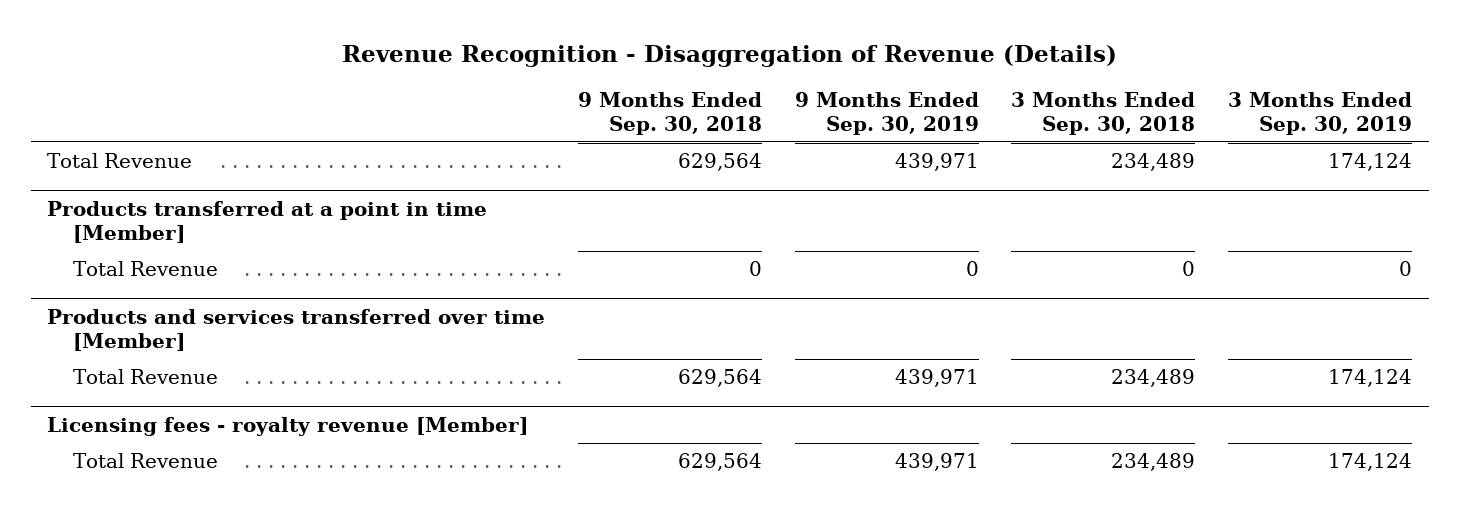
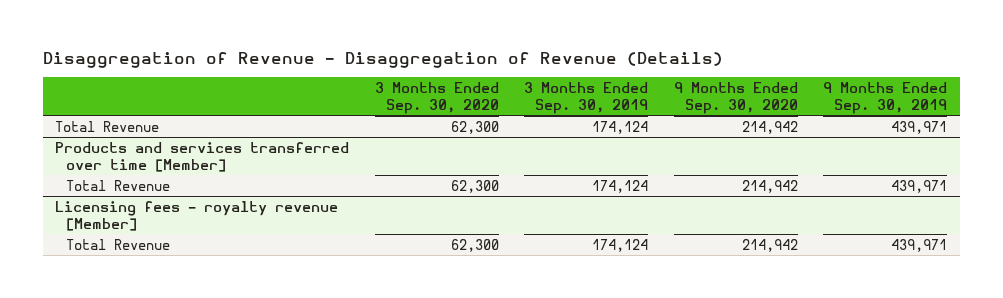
[341,44,1117,67] Revenue Recognition - Disaggregation of Revenue (Details) -> [42,51,723,68] Disaggregation of Revenue - Disaggregation of Revenue (Details)
[578,92,763,135] 9 Months Ended Sep. 30, 2018 -> none
[1011,92,1196,135] 3 Months Ended Sep. 30, 2018 -> none
none -> [374,82,499,114] 3 Months Ended Sep. 30, 2020
none -> [673,82,798,114] 9 Months Ended Sep. 30, 2020
[47,201,488,243] Products transferred at a point in time [Member] -> none
[73,261,219,277] Total Revenue -> none

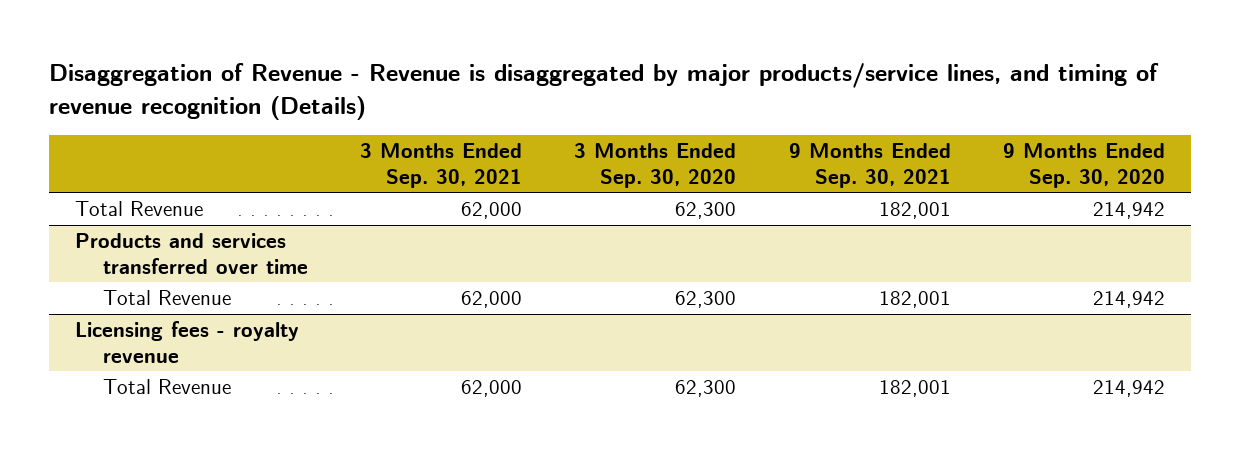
[42,51,723,68] Disaggregation of Revenue - Disaggregation of Revenue (Details) -> [48,63,1159,120] Disaggregation of Revenue - Revenue is disaggregated by major products/service lines, and timing of revenue recognition (Details)
[524,82,649,114] 3 Months Ended Sep. 30, 2019 -> none
[823,82,948,114] 9 Months Ended Sep. 30, 2019 -> none
none -> [360,143,523,188] 3 Months Ended Sep. 30, 2021
none -> [788,143,951,188] 9 Months Ended Sep. 30, 2021
[55,141,350,172] Products and services transferred over time [Member] -> [74,233,308,274] Products and services transferred over time
[55,200,339,231] Licensing fees - royalty revenue [Member] -> [74,321,299,363] Licensing fees - royalty revenue

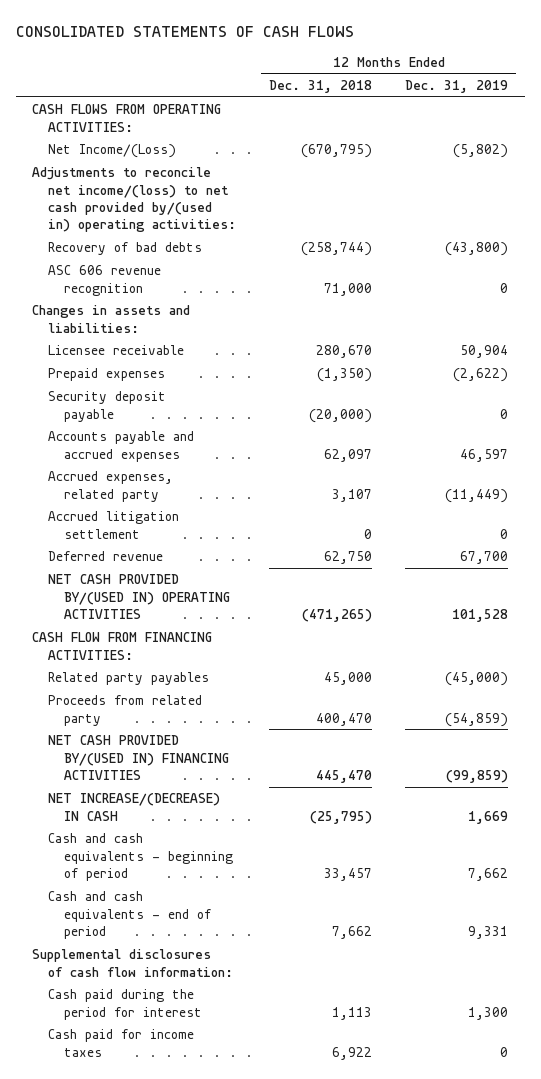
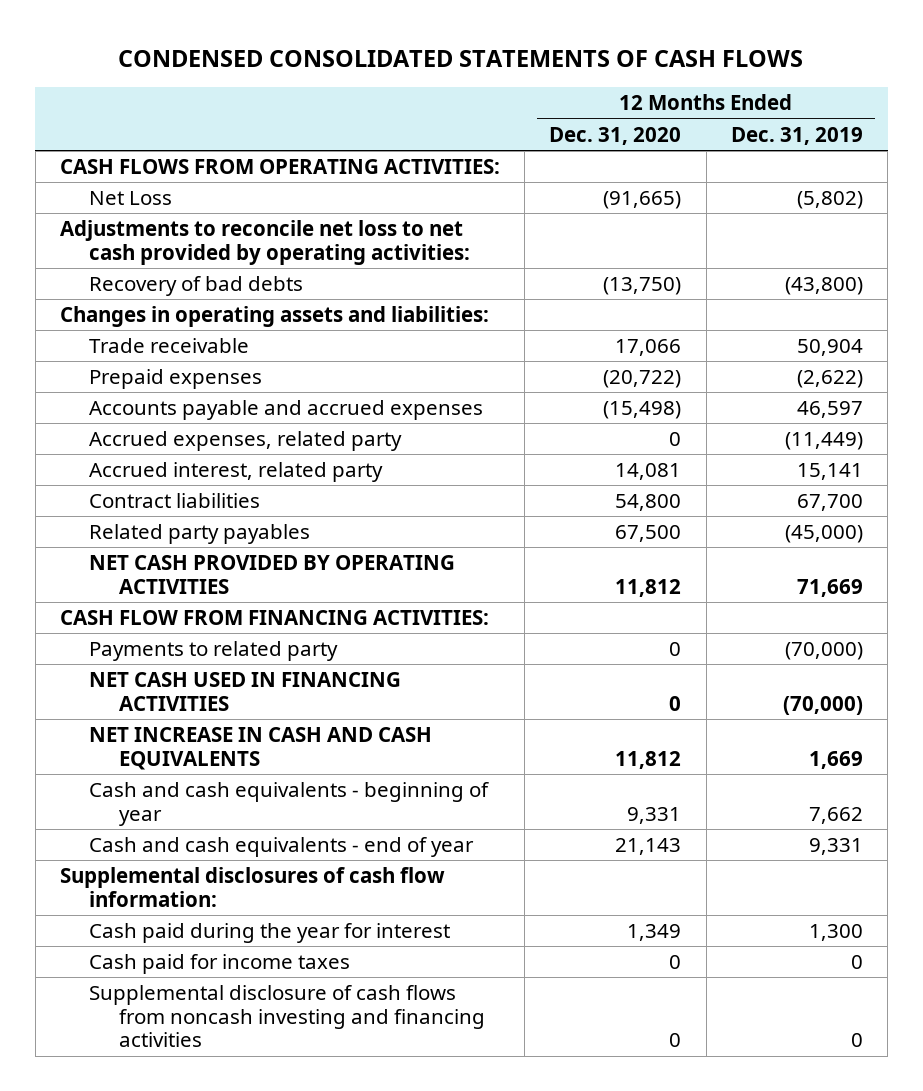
[15,26,354,38] CONSOLIDATED STATEMENTS OF CASH FLOWS -> [118,49,804,67] CONDENSED CONSOLIDATED STATEMENTS OF CASH FLOWS
[269,80,373,94] Dec. 31, 2018 -> none
none -> [549,126,682,145] Dec. 31, 2020
[48,144,177,159] Net Income/(Loss) -> [89,191,173,206] Net Loss
[32,167,237,233] Adjustments to reconcile net income/(loss) to net cash provided by/(used in) operating activities: -> [59,220,471,265] Adjustments to reconcile net loss to net cash provided by operating activities:
[48,265,162,296] ASC 606 revenue recognition -> none
[32,305,191,333] Changes in assets and liabilities: -> [59,306,489,328] Changes in operating assets and liabilities:
[48,345,185,356] Licensee receivable -> [89,338,250,354] Trade receivable
[48,391,167,422] Security deposit payable -> none
[48,511,180,539] Accrued litigation settlement -> none
[48,574,231,619] NET CASH PROVIDED BY/(USED IN) OPERATING ACTIVITIES -> none
none -> [89,462,384,483] Accrued interest, related party
[48,551,164,562] Deferred revenue -> [89,493,261,509] Contract liabilities
[48,695,203,726] Proceeds from related party -> none
none -> [89,555,456,594] NET CASH PROVIDED BY OPERATING ACTIVITIES
[32,632,213,660] CASH FLOW FROM FINANCING ACTIVITIES: -> [59,610,489,626] CASH FLOW FROM FINANCING ACTIVITIES:
none -> [89,641,339,662] Payments to related party
[48,735,230,780] NET CASH PROVIDED BY/(USED IN) FINANCING ACTIVITIES -> [89,672,402,711] NET CASH USED IN FINANCING ACTIVITIES
[446,769,509,783] (99,859) -> [782,695,863,715] (70,000)
[48,793,221,821] NET INCREASE/(DECREASE) IN CASH -> [89,727,433,770] NET INCREASE IN CASH AND CASH EQUIVALENTS
[48,833,234,881] Cash and cash equivalents - beginning of period -> [89,782,490,826] Cash and cash equivalents - beginning of year
[48,891,212,939] Cash and cash equivalents - end of period -> [89,837,475,858] Cash and cash equivalents - end of year
[48,989,203,1020] Cash paid during the period for interest -> [89,923,451,944] Cash paid during the year for interest
none -> [89,985,485,1048] Supplemental disclosure of cash flows from noncash investing and financing activities

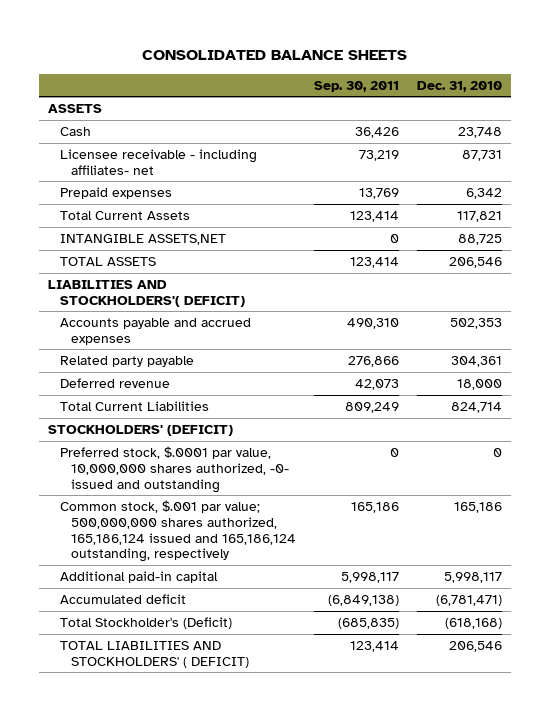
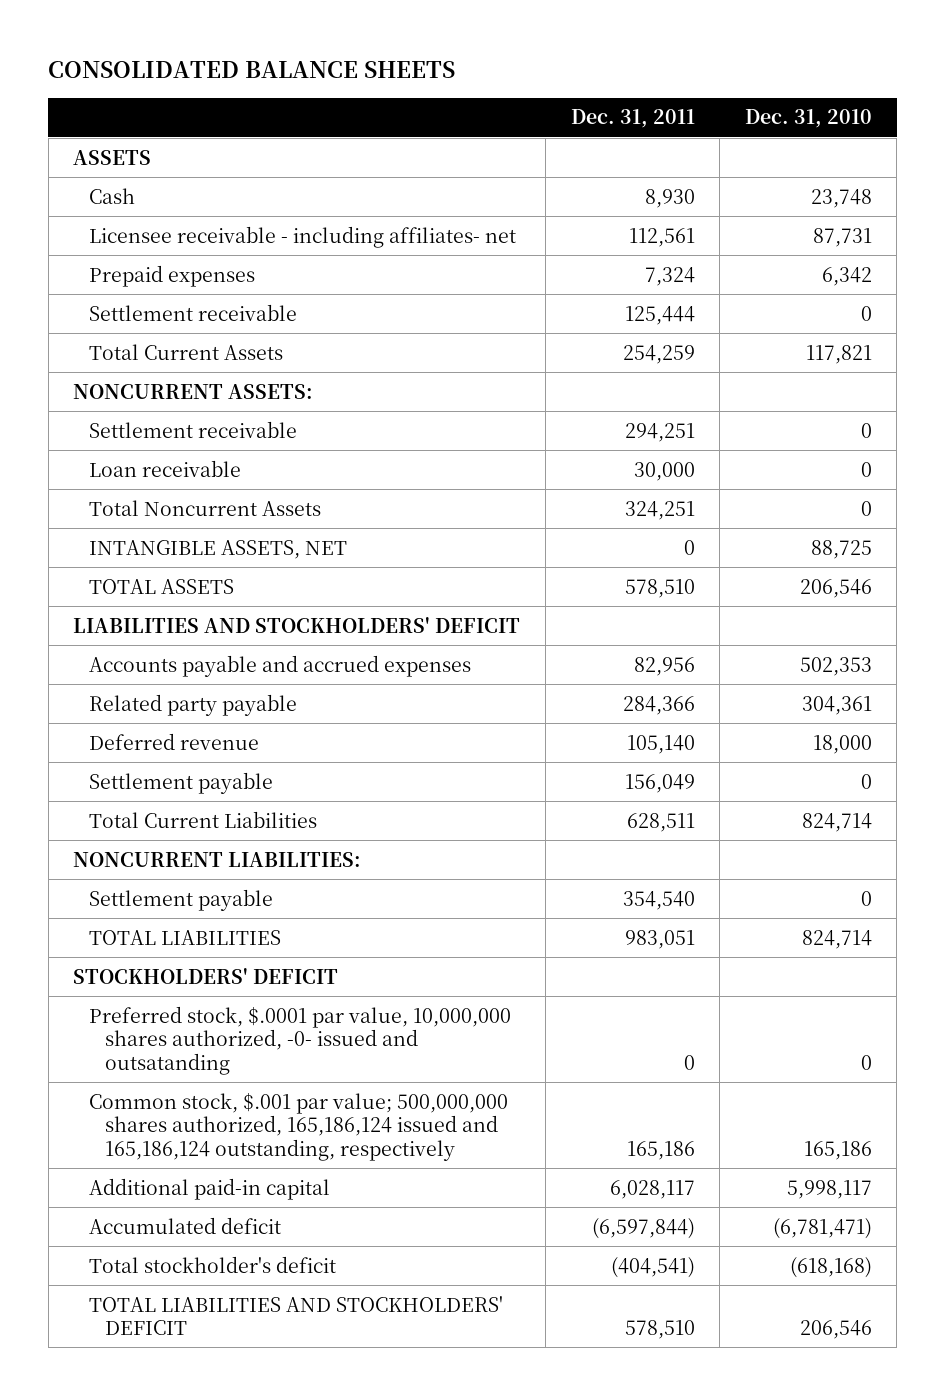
[314,80,400,92] Sep. 30, 2011 -> none
none -> [570,109,695,129] Dec. 31, 2011
none -> [89,303,298,321] Settlement receivable
none -> [73,383,314,399] NONCURRENT ASSETS:
none -> [89,420,298,438] Settlement receivable
none -> [89,459,242,477] Loan receivable
none -> [89,499,322,516] Total Noncurrent Assets
[59,233,226,245] INTANGIBLE ASSETS,NET -> [89,539,348,559] INTANGIBLE ASSETS, NET
[47,279,245,307] LIABILITIES AND STOCKHOLDERS'( DEFICIT) -> [73,616,521,633] LIABILITIES AND STOCKHOLDERS' DEFICIT
none -> [89,771,274,794] Settlement payable
none -> [73,851,362,867] NONCURRENT LIABILITIES:
none -> [89,888,274,911] Settlement payable
none -> [89,929,282,945] TOTAL LIABILITIES
[47,424,233,436] STOCKHOLDERS' (DEFICIT) -> [73,967,339,984] STOCKHOLDERS' DEFICIT
[59,445,290,493] Preferred stock, $.0001 par value, 10,000,000 shares authorized, -0- issued and outstanding -> [89,1005,512,1075] Preferred stock, $.0001 par value, 10,000,000 shares authorized, -0- issued and outsatanding
[59,616,232,629] Total Stockholder's (Deficit) -> [89,1255,337,1273] Total stockholder's deficit
[59,640,250,668] TOTAL LIABILITIES AND STOCKHOLDERS' ( DEFICIT) -> [89,1295,504,1336] TOTAL LIABILITIES AND STOCKHOLDERS' DEFICIT

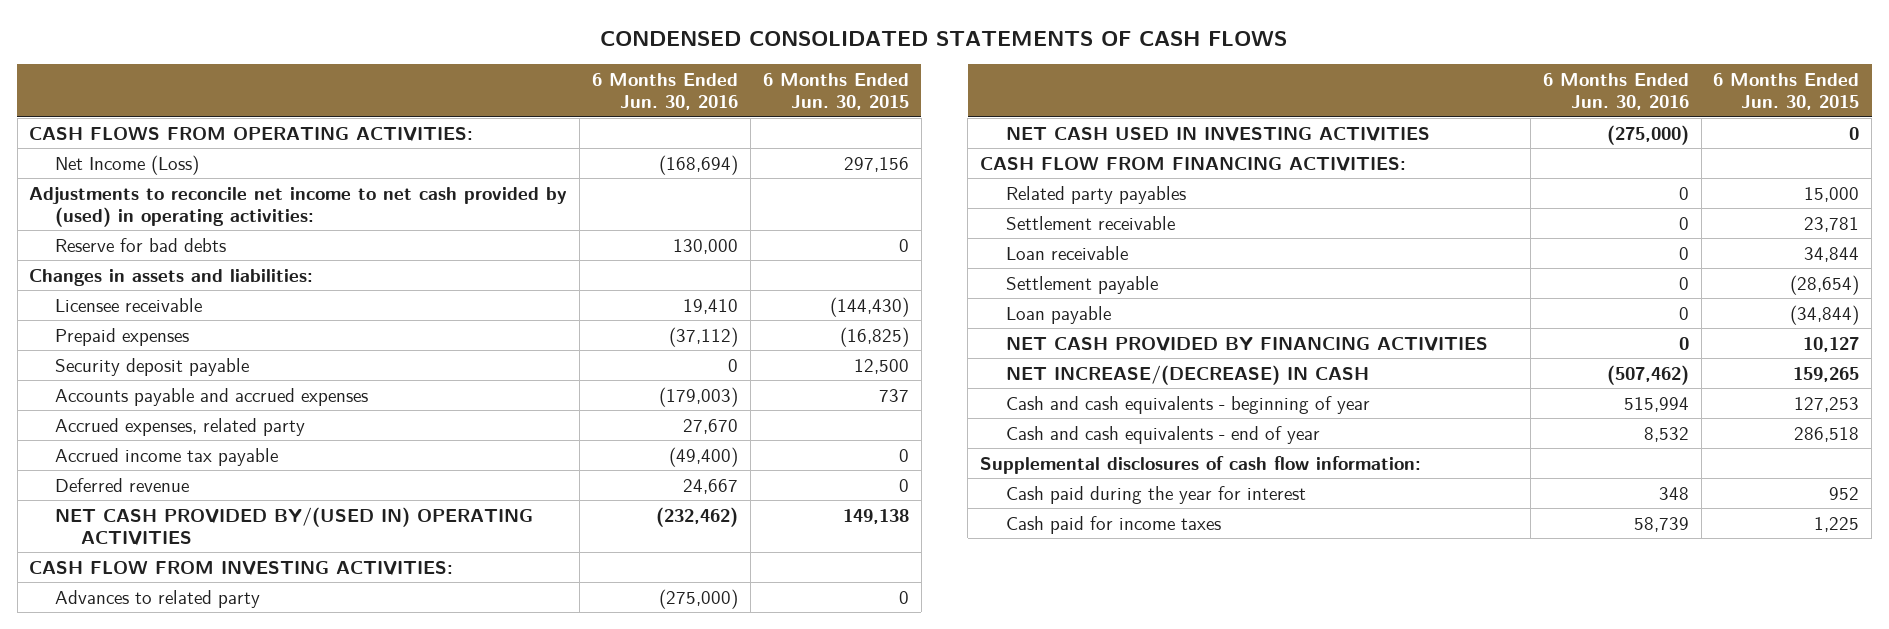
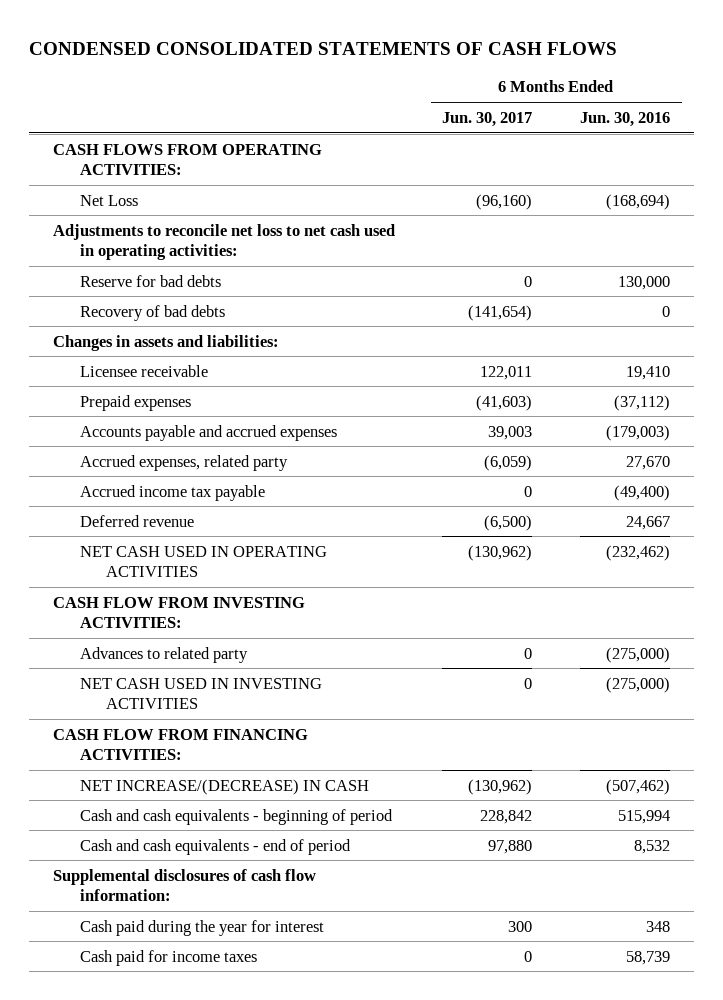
[762,72,909,111] 6 Months Ended Jun. 30, 2015 -> none
none -> [442,111,533,127] Jun. 30, 2017
[55,154,200,175] Net Income (Loss) -> [79,194,138,206] Net Loss
[29,186,568,227] Adjustments to reconcile net income to net cash provided by (used) in operating activities: -> [52,223,395,261] Adjustments to reconcile net loss to net cash used in operating activities:
none -> [79,304,225,321] Recovery of bad debts
[55,357,250,376] Security deposit payable -> none
[55,506,534,546] NET CASH PROVIDED BY/(USED IN) OPERATING ACTIVITIES -> [79,545,327,578] NET CASH USED IN OPERATING ACTIVITIES
[1005,185,1186,204] Related party payables -> none
[1005,215,1175,230] Settlement receivable -> none
[1005,245,1128,260] Loan receivable -> none
[1005,275,1158,294] Settlement payable -> none
[1005,305,1111,324] Loan payable -> none
[1005,336,1488,352] NET CASH PROVIDED BY FINANCING ACTIVITIES -> none
[1005,395,1370,414] Cash and cash equivalents - beginning of year -> [79,808,393,825] Cash and cash equivalents - beginning of period
[1005,425,1320,444] Cash and cash equivalents - end of year -> [79,838,351,855] Cash and cash equivalents - end of period

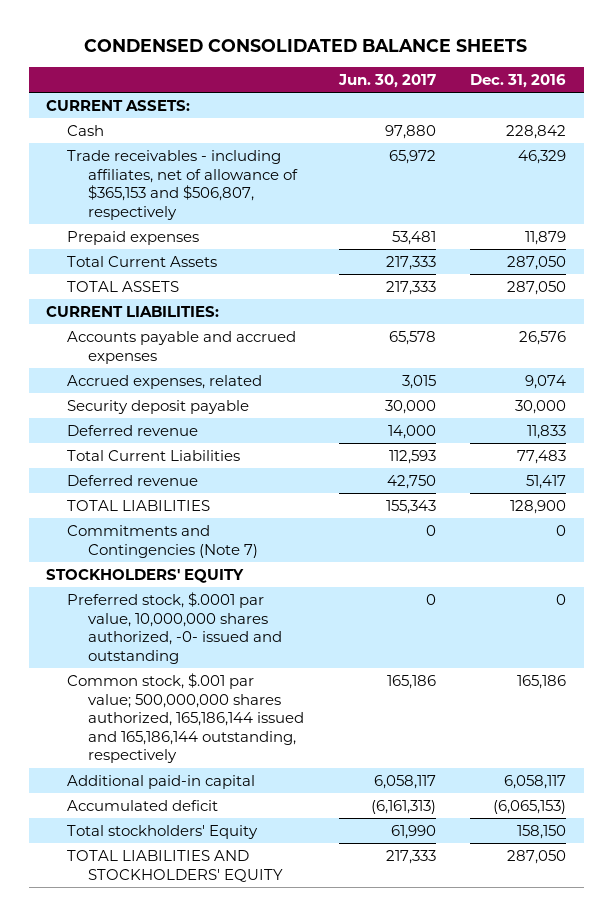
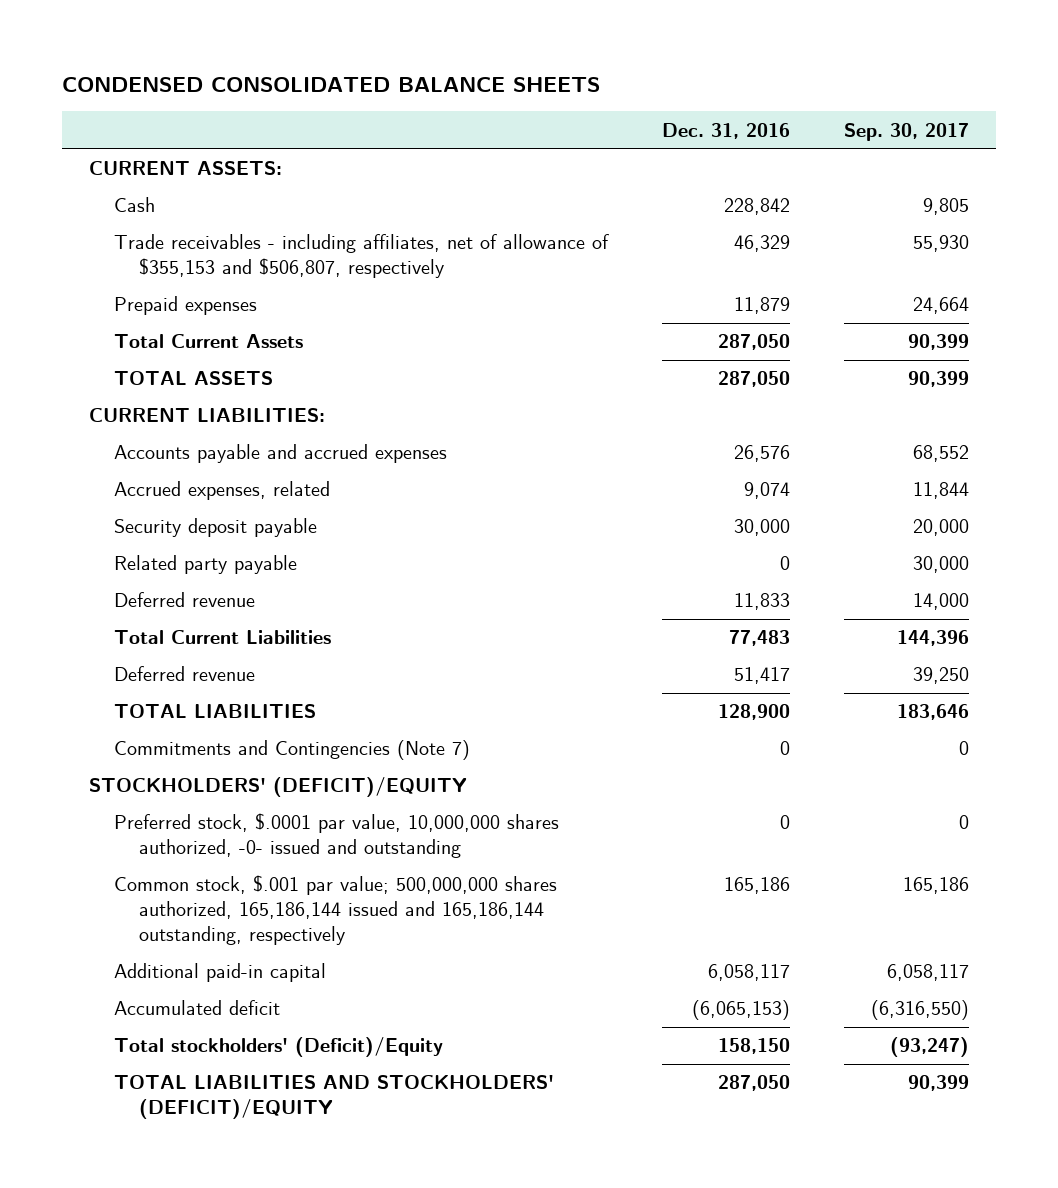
[337,74,436,89] Jun. 30, 2017 -> none
none -> [844,122,970,141] Sep. 30, 2017
[66,149,299,220] Trade receivables - including affiliates, net of allowance of $365,153 and $506,807, respectively -> [114,234,610,279] Trade receivables - including affiliates, net of allowance of $355,153 and $506,807, respectively
none -> [114,555,298,575] Related party payable
[45,568,244,583] STOCKHOLDERS' EQUITY -> [89,777,468,798] STOCKHOLDERS' (DEFICIT)/EQUITY
[66,824,258,839] Total stockholders' Equity -> [114,1037,444,1058] Total stockholders' (Deficit)/Equity
[66,849,284,882] TOTAL LIABILITIES AND STOCKHOLDERS' EQUITY -> [114,1075,555,1120] TOTAL LIABILITIES AND STOCKHOLDERS' (DEFICIT)/EQUITY

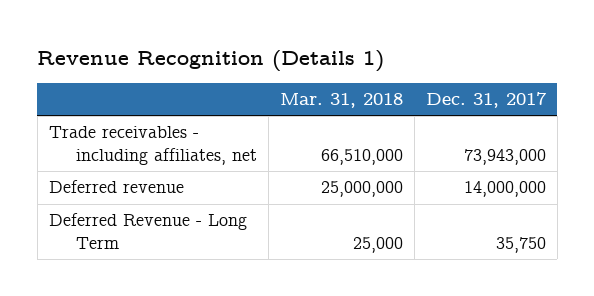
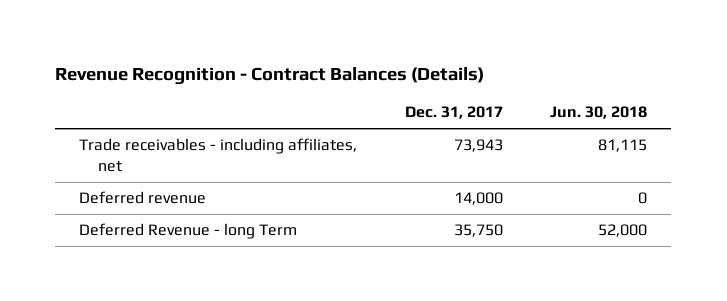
[37,49,385,72] Revenue Recognition (Details 1) -> [55,67,485,86] Revenue Recognition - Contract Balances (Details)
[279,93,403,109] Mar. 31, 2018 -> none
none -> [550,106,648,120] Jun. 30, 2018
[463,149,546,166] 73,943,000 -> [453,139,503,153] 73,943
[463,181,546,198] 14,000,000 -> [453,192,503,206] 14,000
[48,213,247,250] Deferred Revenue - Long Term -> [79,223,298,240] Deferred Revenue - long Term

